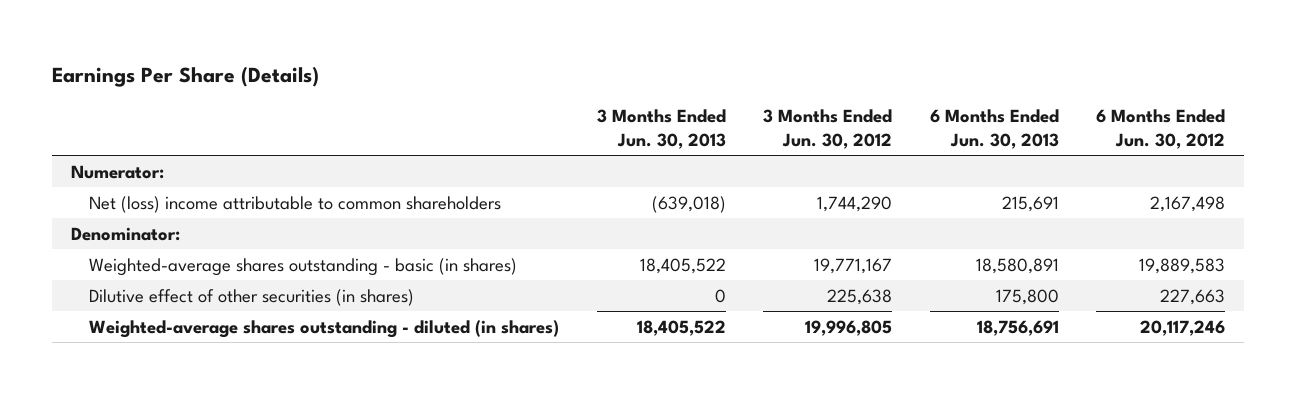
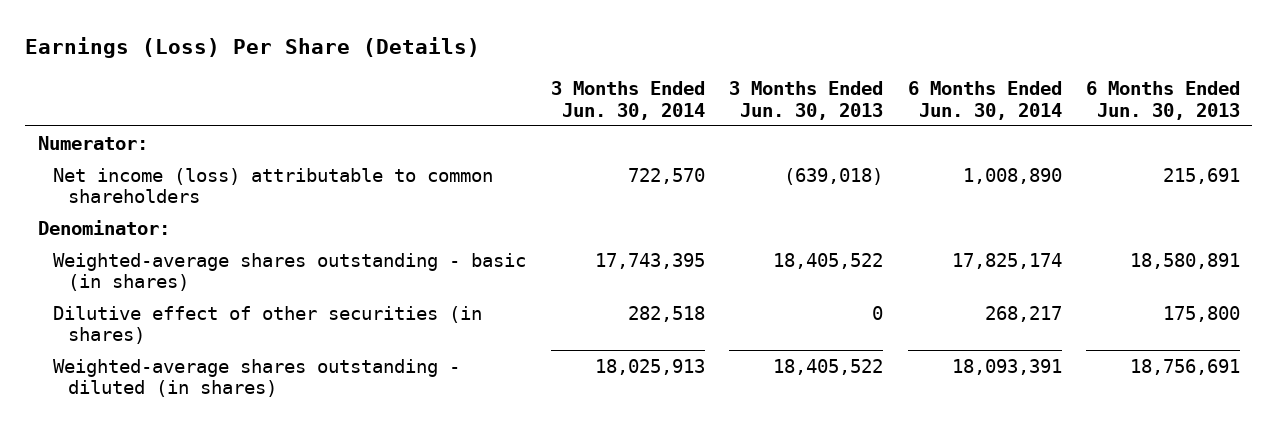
[52,65,320,87] Earnings Per Share (Details) -> [25,37,481,59] Earnings (Loss) Per Share (Details)
[763,108,893,149] 3 Months Ended Jun. 30, 2012 -> none
[1096,108,1226,149] 6 Months Ended Jun. 30, 2012 -> none
none -> [550,81,705,120] 3 Months Ended Jun. 30, 2014
none -> [907,81,1062,120] 6 Months Ended Jun. 30, 2014
[89,195,502,213] Net (loss) income attributable to common shareholders -> [52,167,493,204] Net income (loss) attributable to common shareholders

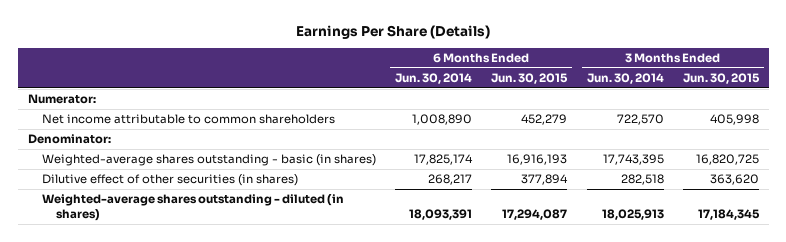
[25,37,481,59] Earnings (Loss) Per Share (Details) -> [296,24,491,39] Earnings Per Share (Details)
[729,81,884,120] 3 Months Ended Jun. 30, 2013 -> none
[1086,81,1241,120] 6 Months Ended Jun. 30, 2013 -> none
none -> [491,73,569,85] Jun. 30, 2015
none -> [682,73,760,85] Jun. 30, 2015
[52,167,493,204] Net income (loss) attributable to common shareholders -> [41,114,335,125] Net income attributable to common shareholders

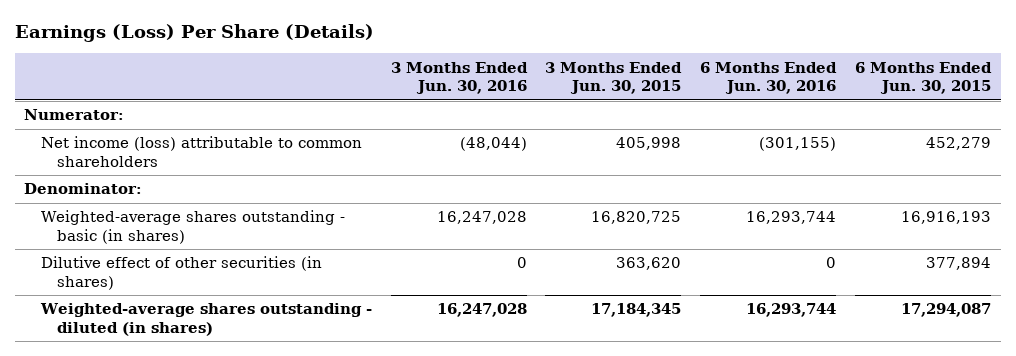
[296,24,491,39] Earnings Per Share (Details) -> [14,24,374,43] Earnings (Loss) Per Share (Details)
[395,73,473,85] Jun. 30, 2014 -> none
[586,73,664,85] Jun. 30, 2014 -> none
none -> [390,61,528,95] 3 Months Ended Jun. 30, 2016
none -> [700,61,838,95] 6 Months Ended Jun. 30, 2016
[41,114,335,125] Net income attributable to common shareholders -> [40,136,362,167] Net income (loss) attributable to common shareholders

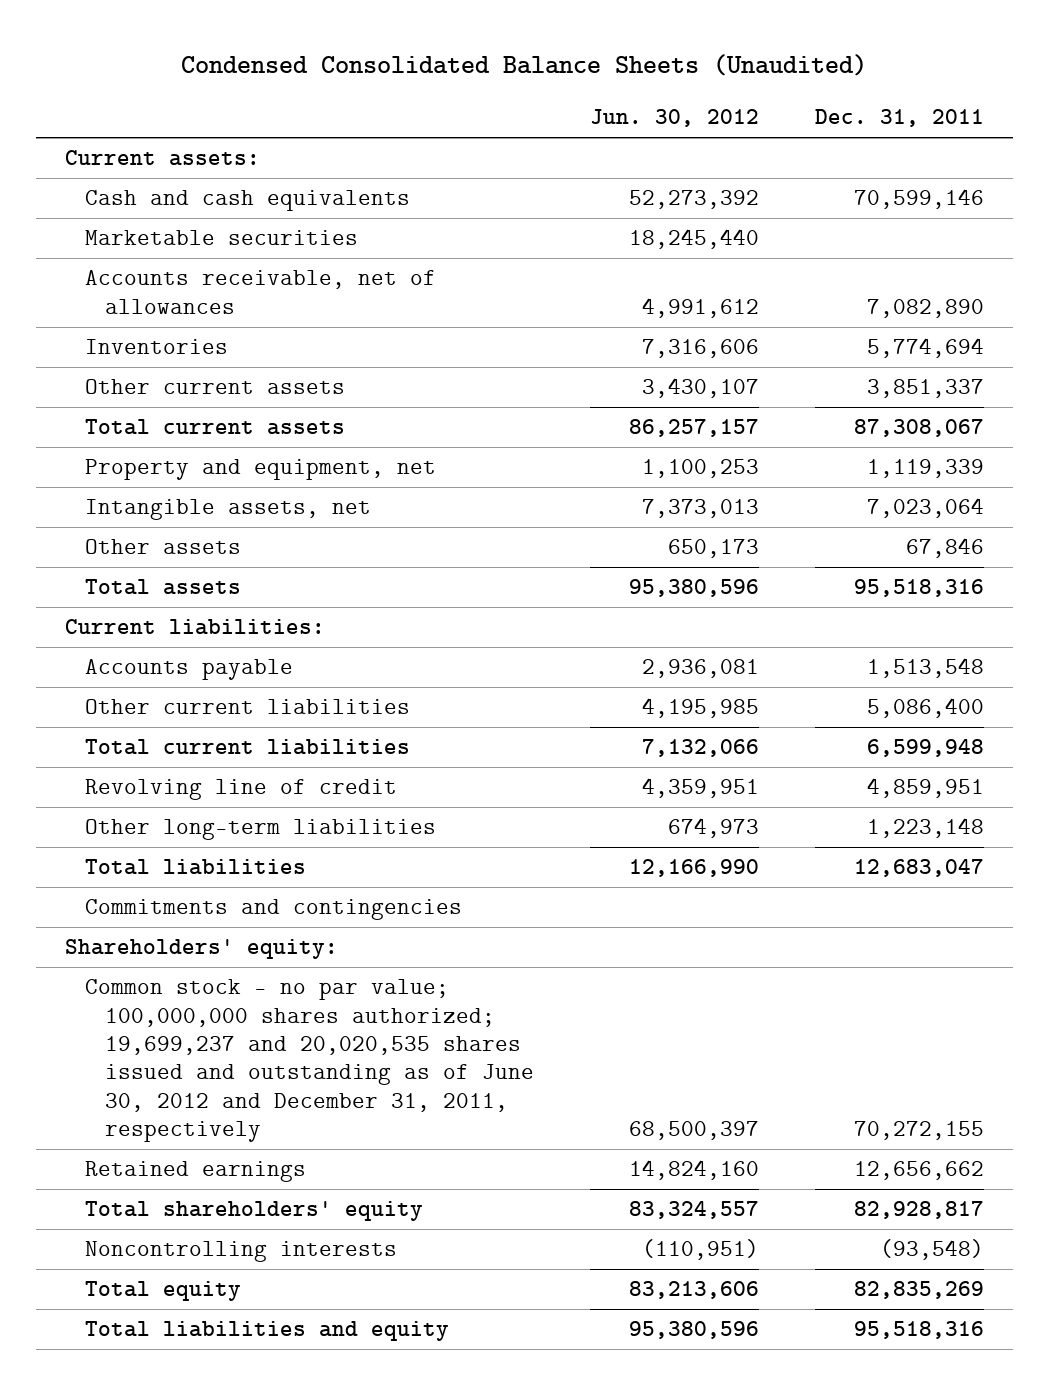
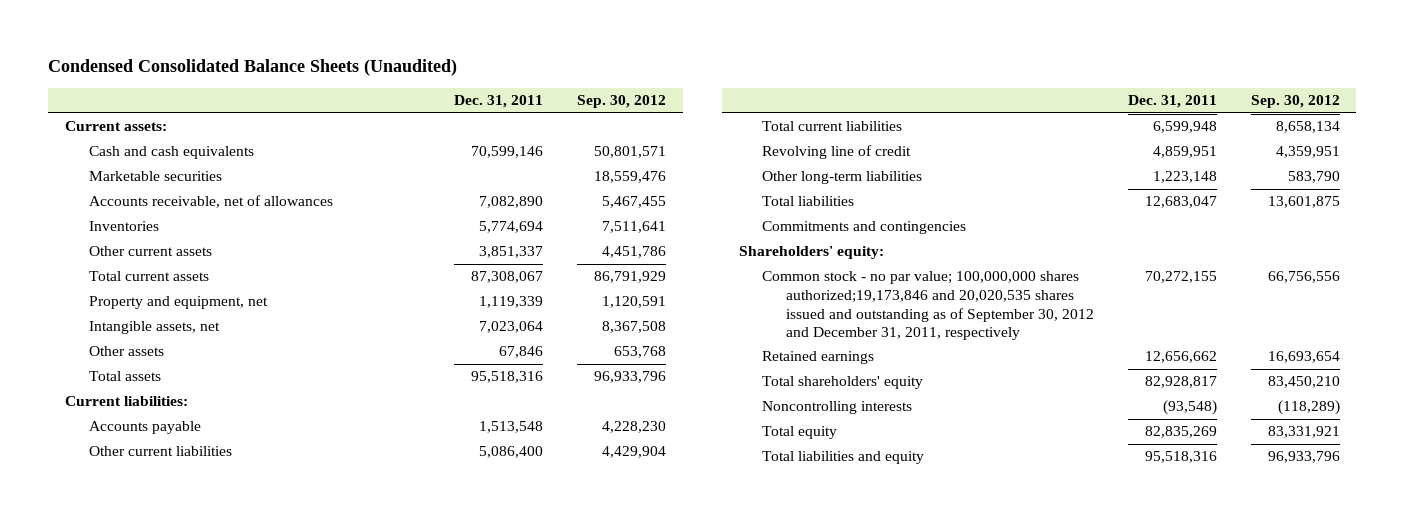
[589,109,759,128] Jun. 30, 2012 -> none
none -> [576,95,666,109] Sep. 30, 2012
[84,979,534,1142] Common stock - no par value; 100,000,000 shares authorized; 19,699,237 and 20,020,535 shares issued and outstanding as of June 30, 2012 and December 31, 2011, respectively -> [762,271,1095,341] Common stock - no par value; 100,000,000 shares authorized;19,173,846 and 20,020,535 shares issued and outstanding as of September 30, 2012 and December 31, 2011, respectively

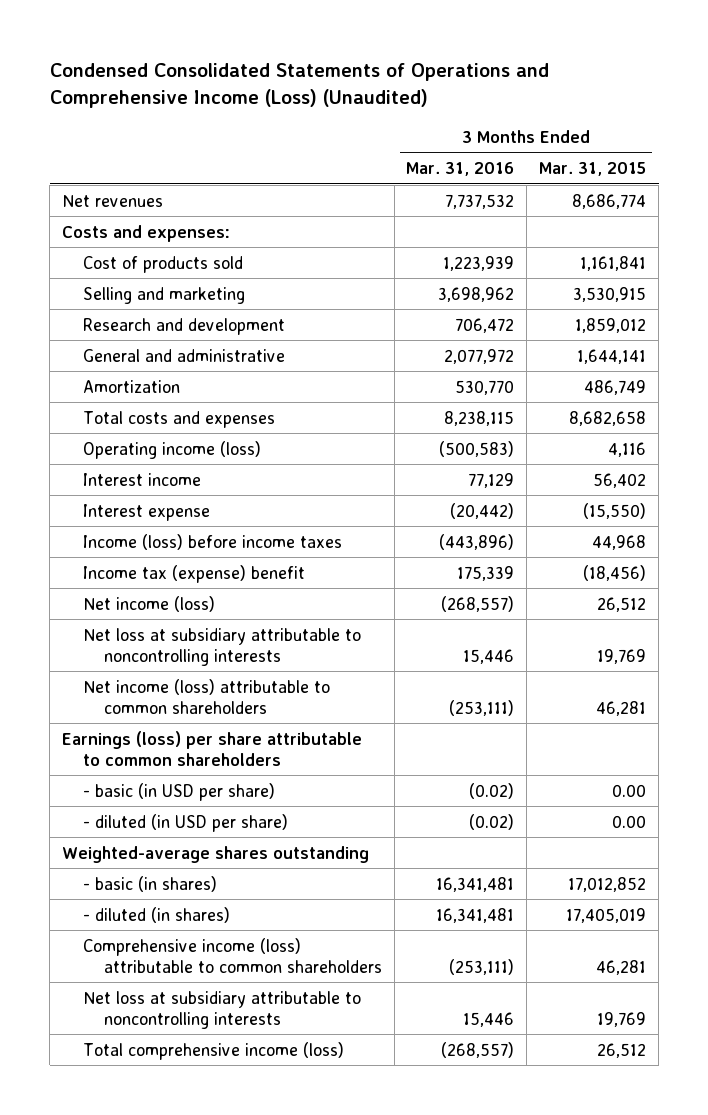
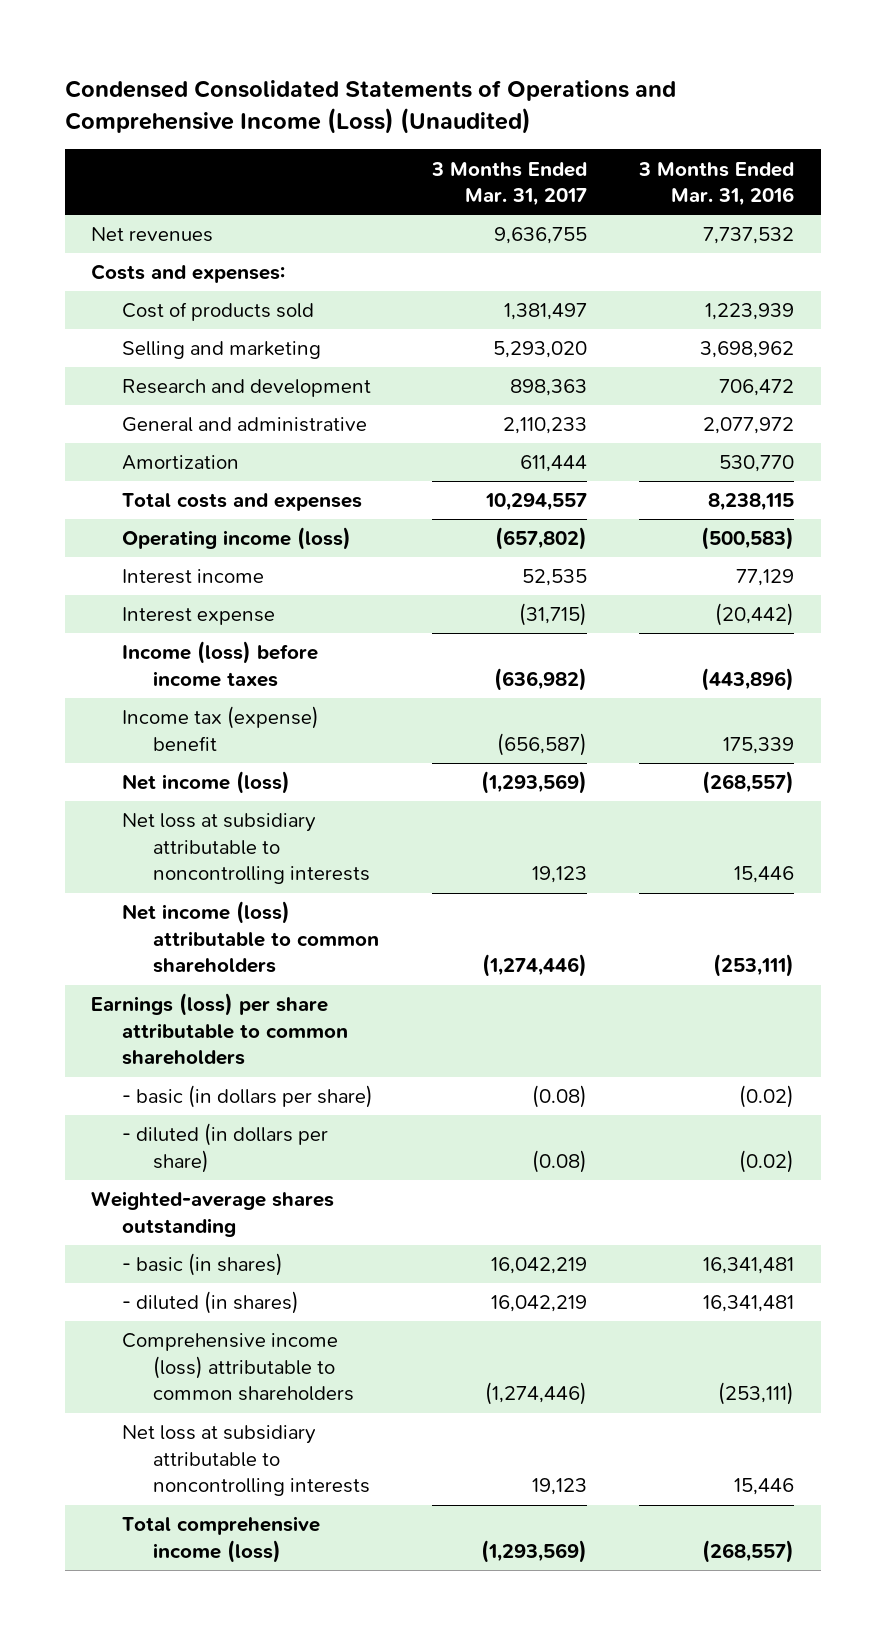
[539,161,647,176] Mar. 31, 2015 -> none
none -> [430,161,587,207] 3 Months Ended Mar. 31, 2017
[82,782,275,801] - basic (in USD per share) -> [121,1085,373,1109] - basic (in dollars per share)
[82,813,288,832] - diluted (in USD per share) -> [121,1123,328,1173] - diluted (in dollars per share)

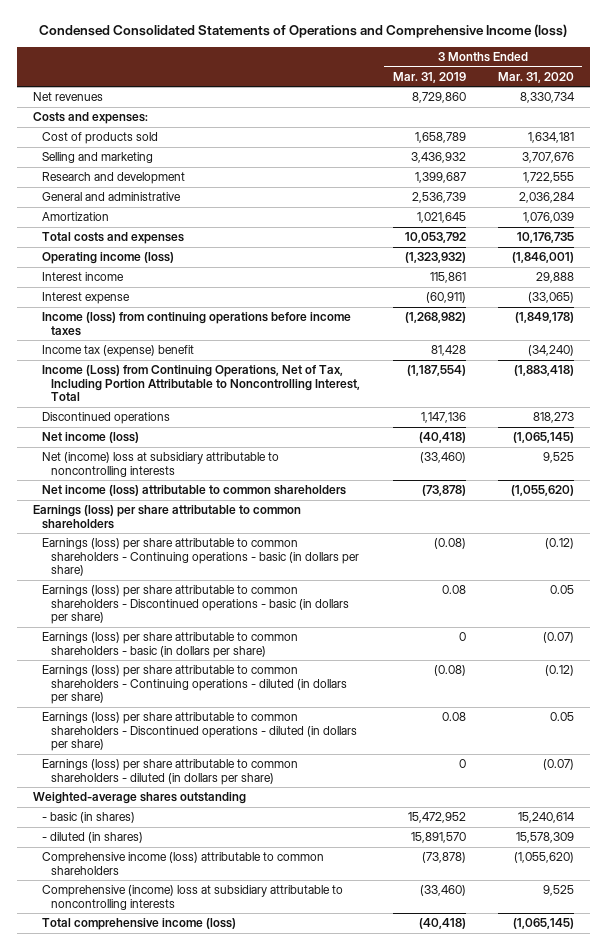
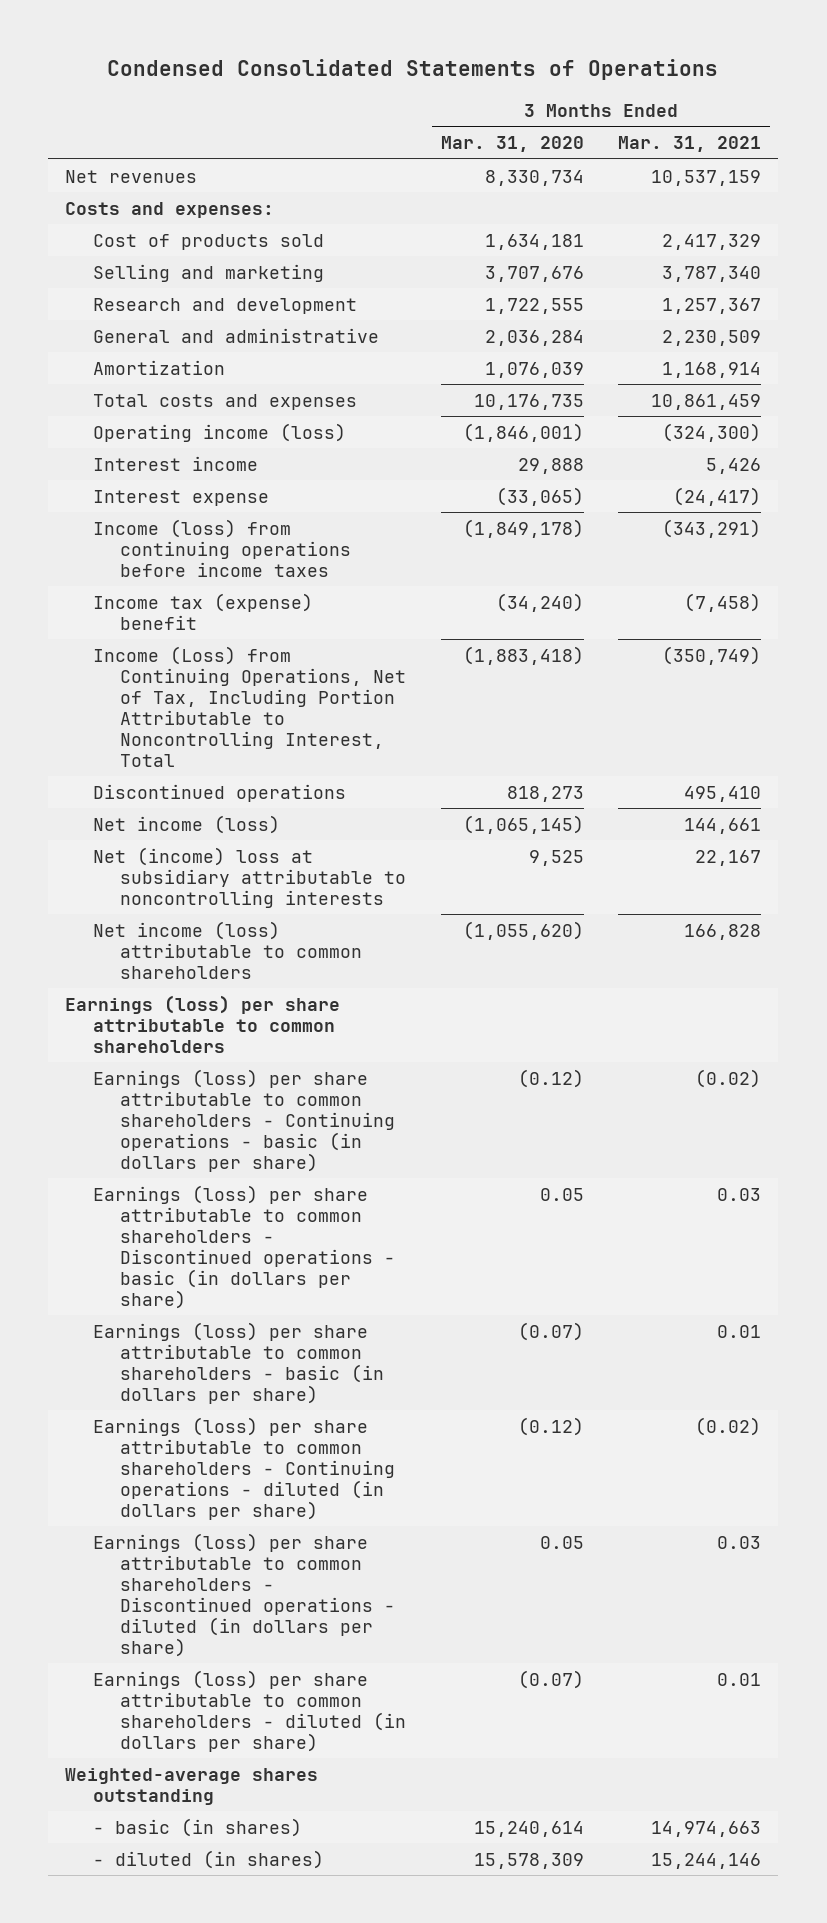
[39,23,568,38] Condensed Consolidated Statements of Operations and Comprehensive Income (loss) -> [107,59,719,81] Condensed Consolidated Statements of Operations
[392,71,466,83] Mar. 31, 2019 -> none
none -> [618,136,762,153] Mar. 31, 2021
[42,852,325,875] Comprehensive income (loss) attributable to common shareholders -> none
[42,885,344,910] Comprehensive (income) loss at subsidiary attributable to noncontrolling interests -> none
[42,918,237,931] Total comprehensive income (loss) -> none

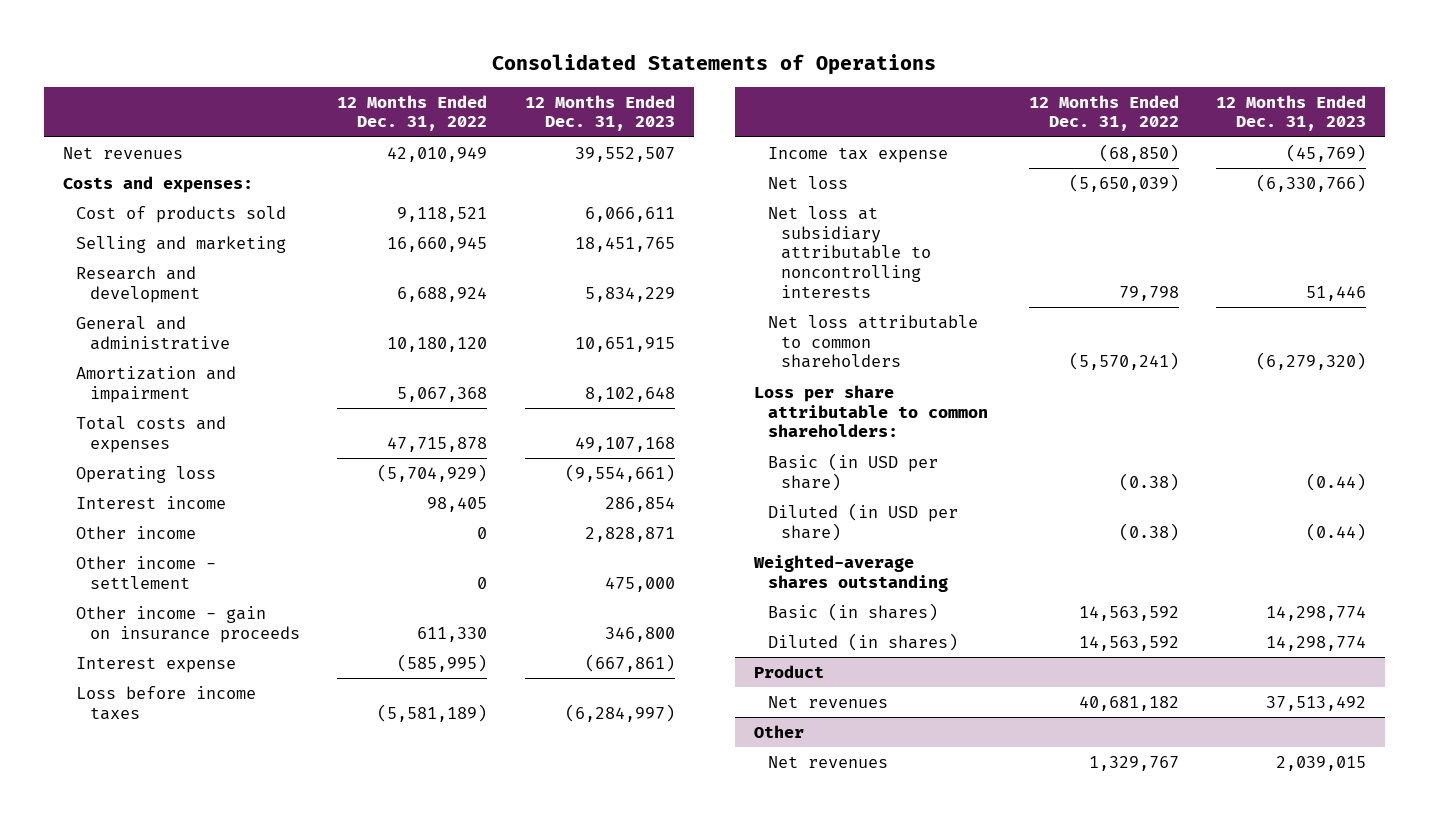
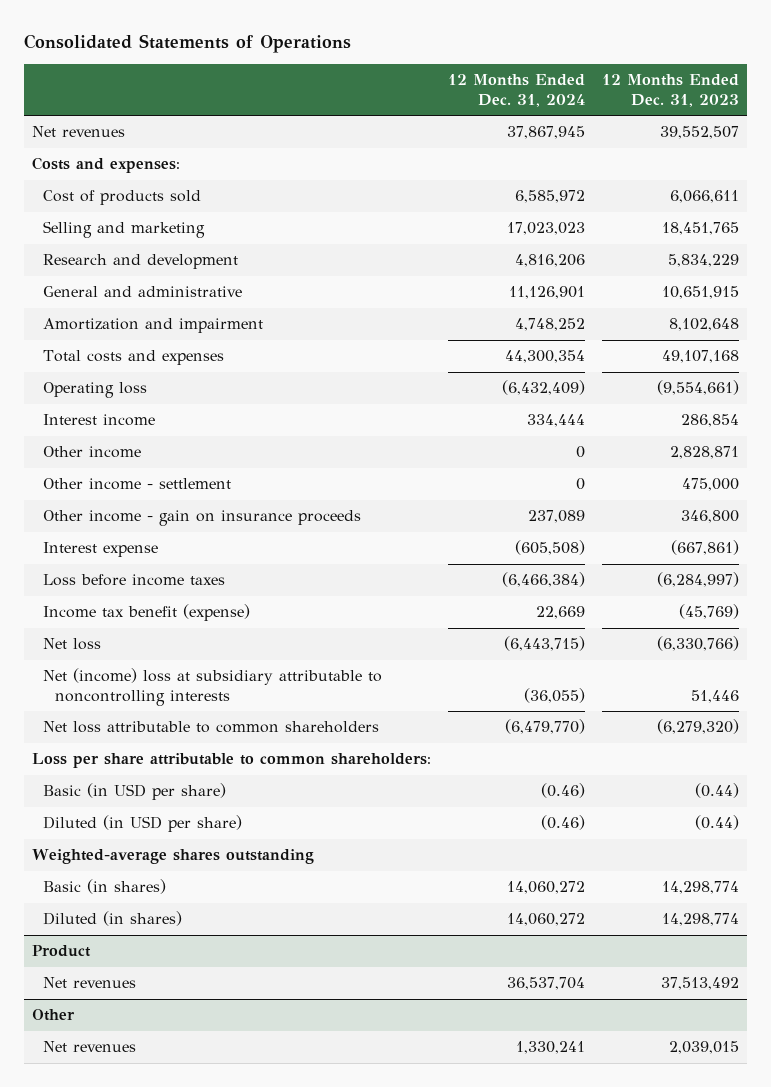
[337,94,488,132] 12 Months Ended Dec. 31, 2022 -> none
none -> [448,74,586,107] 12 Months Ended Dec. 31, 2024
[767,147,948,164] Income tax expense -> [43,604,251,622] Income tax benefit (expense)
[767,206,932,298] Net loss at subsidiary attributable to noncontrolling interests -> [43,668,383,706] Net (income) loss at subsidiary attributable to noncontrolling interests

